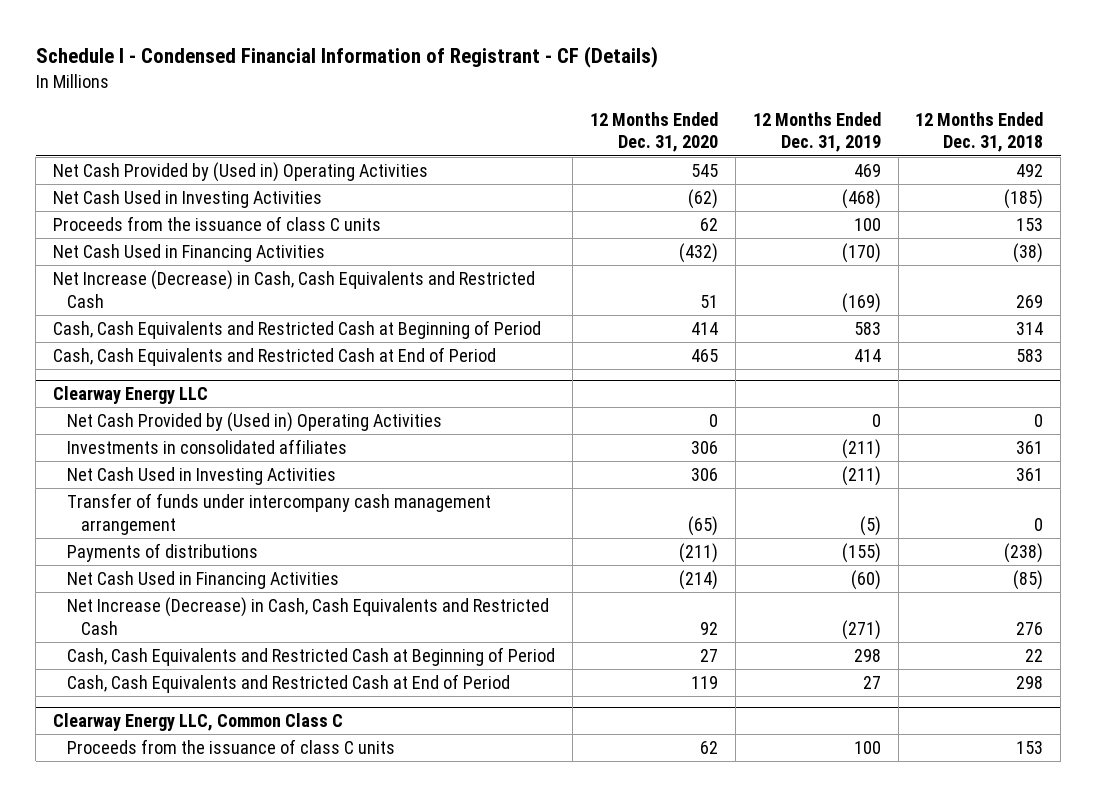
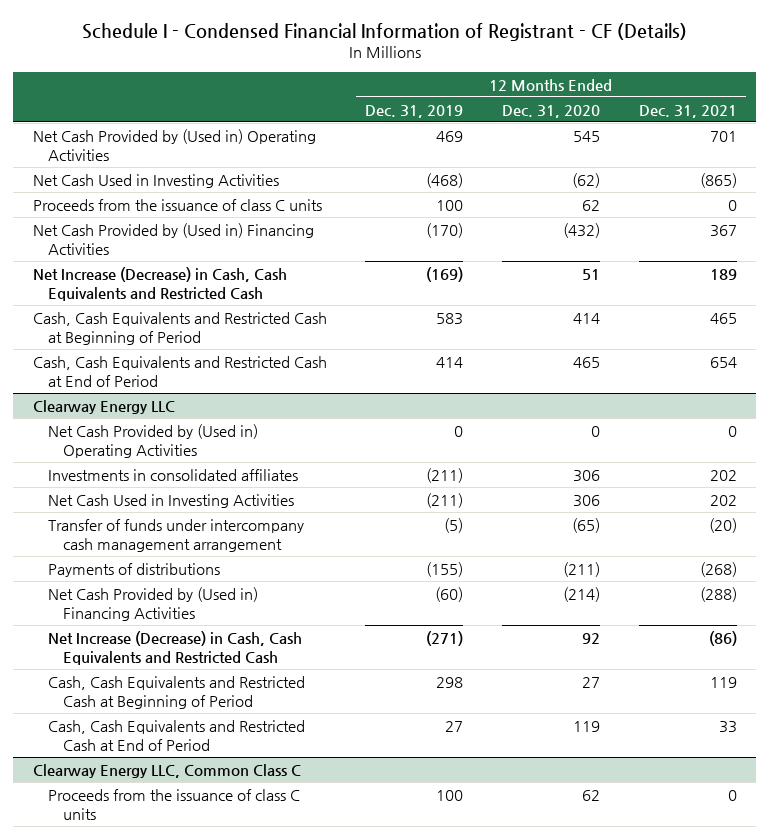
[915,111,1044,153] 12 Months Ended Dec. 31, 2018 -> none
none -> [638,104,737,118] Dec. 31, 2021
[52,243,325,262] Net Cash Used in Financing Activities -> [32,222,314,256] Net Cash Provided by (Used in) Financing Activities
[67,570,340,589] Net Cash Used in Financing Activities -> [47,586,258,622] Net Cash Provided by (Used in) Financing Activities

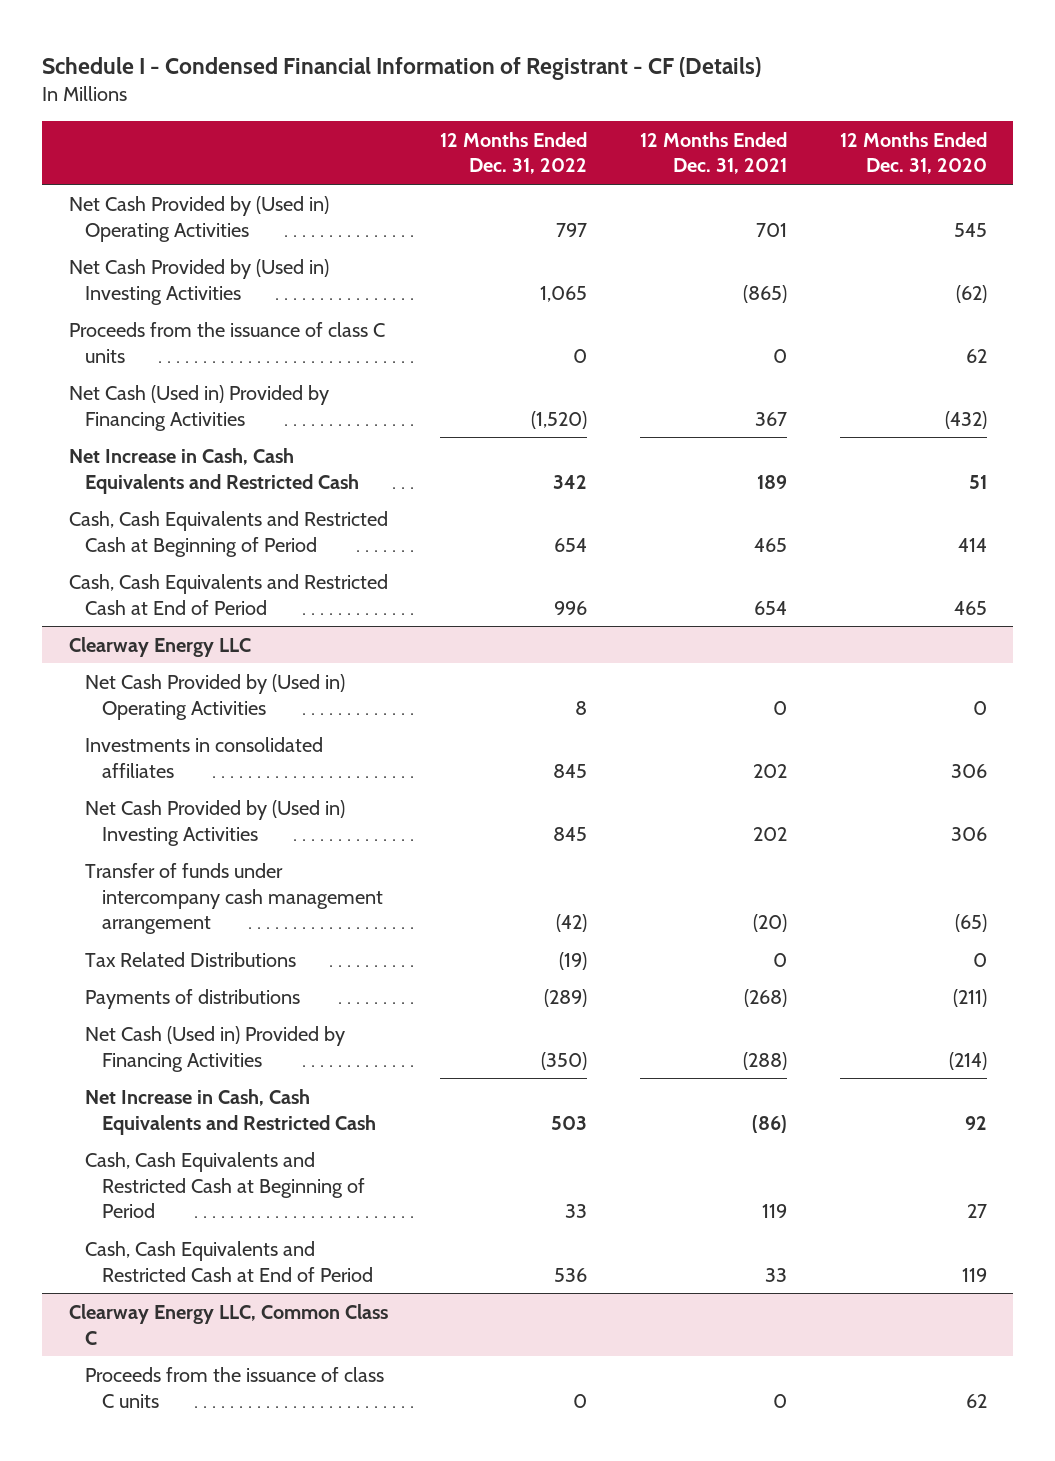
[365,104,464,118] Dec. 31, 2019 -> none
none -> [440,131,588,175] 12 Months Ended Dec. 31, 2022
[32,173,279,188] Net Cash Used in Investing Activities -> [68,258,329,305] Net Cash Provided by (Used in) Investing Activities
[32,222,314,256] Net Cash Provided by (Used in) Financing Activities -> [68,384,329,431] Net Cash (Used in) Provided by Financing Activities
[32,266,287,302] Net Increase (Decrease) in Cash, Cash Equivalents and Restricted Cash -> [68,447,360,494] Net Increase in Cash, Cash Equivalents and Restricted Cash
[47,493,294,508] Net Cash Used in Investing Activities -> [85,799,346,846] Net Cash Provided by (Used in) Investing Activities
none -> [85,951,297,967] Tax Related Distributions
[47,586,258,622] Net Cash Provided by (Used in) Financing Activities -> [85,1025,346,1072] Net Cash (Used in) Provided by Financing Activities
[47,630,302,666] Net Increase (Decrease) in Cash, Cash Equivalents and Restricted Cash -> [85,1088,376,1135] Net Increase in Cash, Cash Equivalents and Restricted Cash

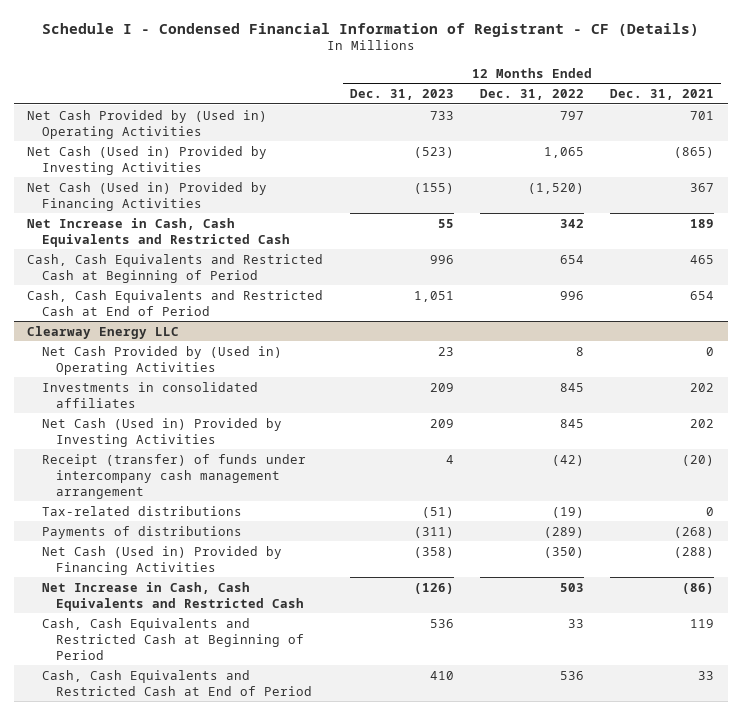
[839,131,987,175] 12 Months Ended Dec. 31, 2020 -> none
none -> [349,88,454,100] Dec. 31, 2023
[68,321,385,363] Proceeds from the issuance of class C units -> none
[68,258,329,305] Net Cash Provided by (Used in) Investing Activities -> [27,145,268,175] Net Cash (Used in) Provided by Investing Activities
[85,799,346,846] Net Cash Provided by (Used in) Investing Activities -> [41,417,282,447] Net Cash (Used in) Provided by Investing Activities
[85,862,383,935] Transfer of funds under intercompany cash management arrangement -> [41,453,306,499] Receipt (transfer) of funds under intercompany cash management arrangement
[85,951,297,967] Tax Related Distributions -> [41,505,242,516] Tax-related distributions
[68,1303,388,1345] Clearway Energy LLC, Common Class C -> none
[85,1366,385,1408] Proceeds from the issuance of class C units -> none

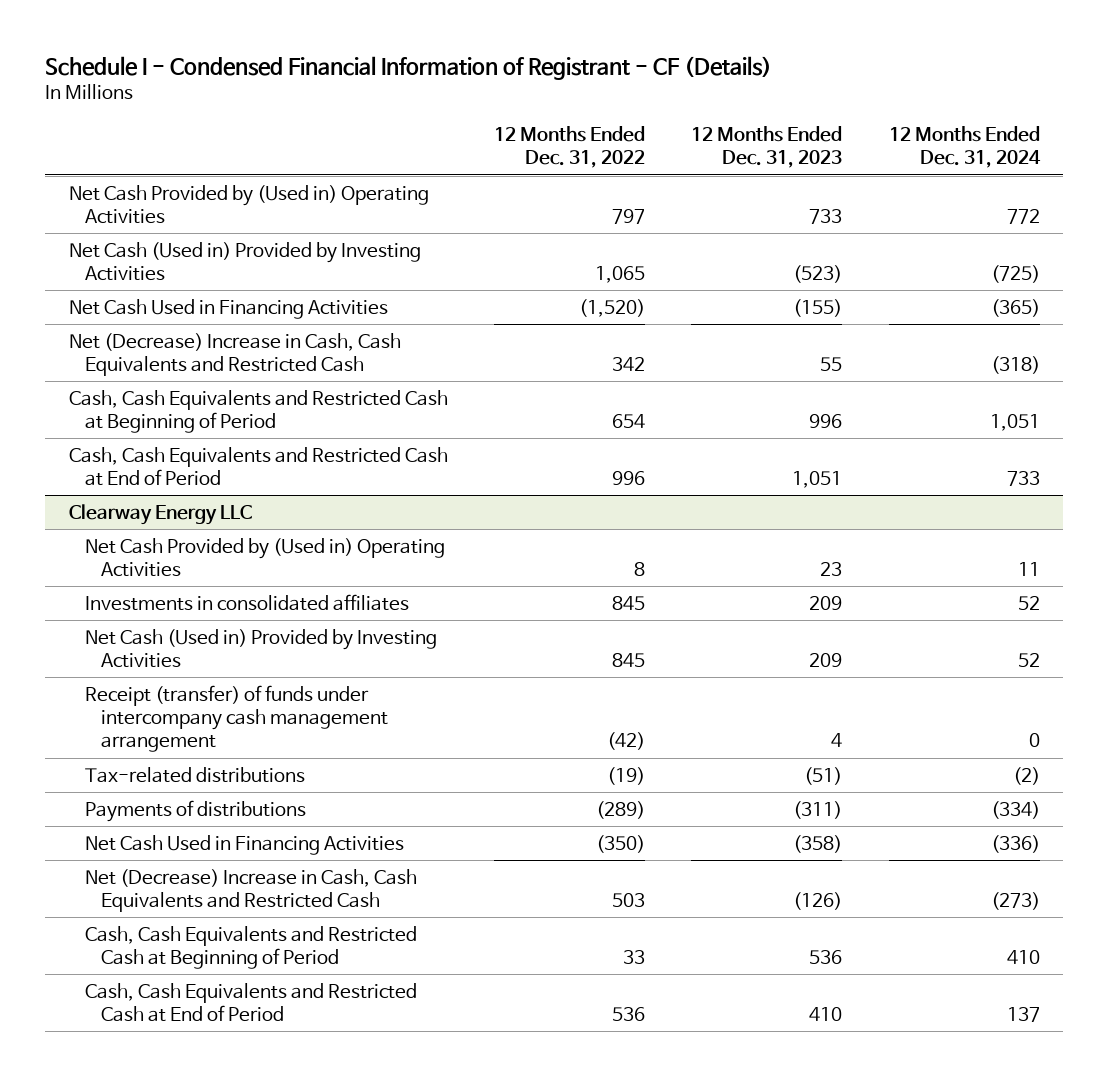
[610,88,715,100] Dec. 31, 2021 -> none
none -> [888,126,1041,169] 12 Months Ended Dec. 31, 2024
[27,181,268,211] Net Cash (Used in) Provided by Financing Activities -> [68,298,388,319] Net Cash Used in Financing Activities
[27,217,290,247] Net Increase in Cash, Cash Equivalents and Restricted Cash -> [68,332,401,376] Net (Decrease) Increase in Cash, Cash Equivalents and Restricted Cash
[41,545,282,575] Net Cash (Used in) Provided by Financing Activities -> [84,834,404,855] Net Cash Used in Financing Activities
[41,581,304,611] Net Increase in Cash, Cash Equivalents and Restricted Cash -> [84,868,417,912] Net (Decrease) Increase in Cash, Cash Equivalents and Restricted Cash

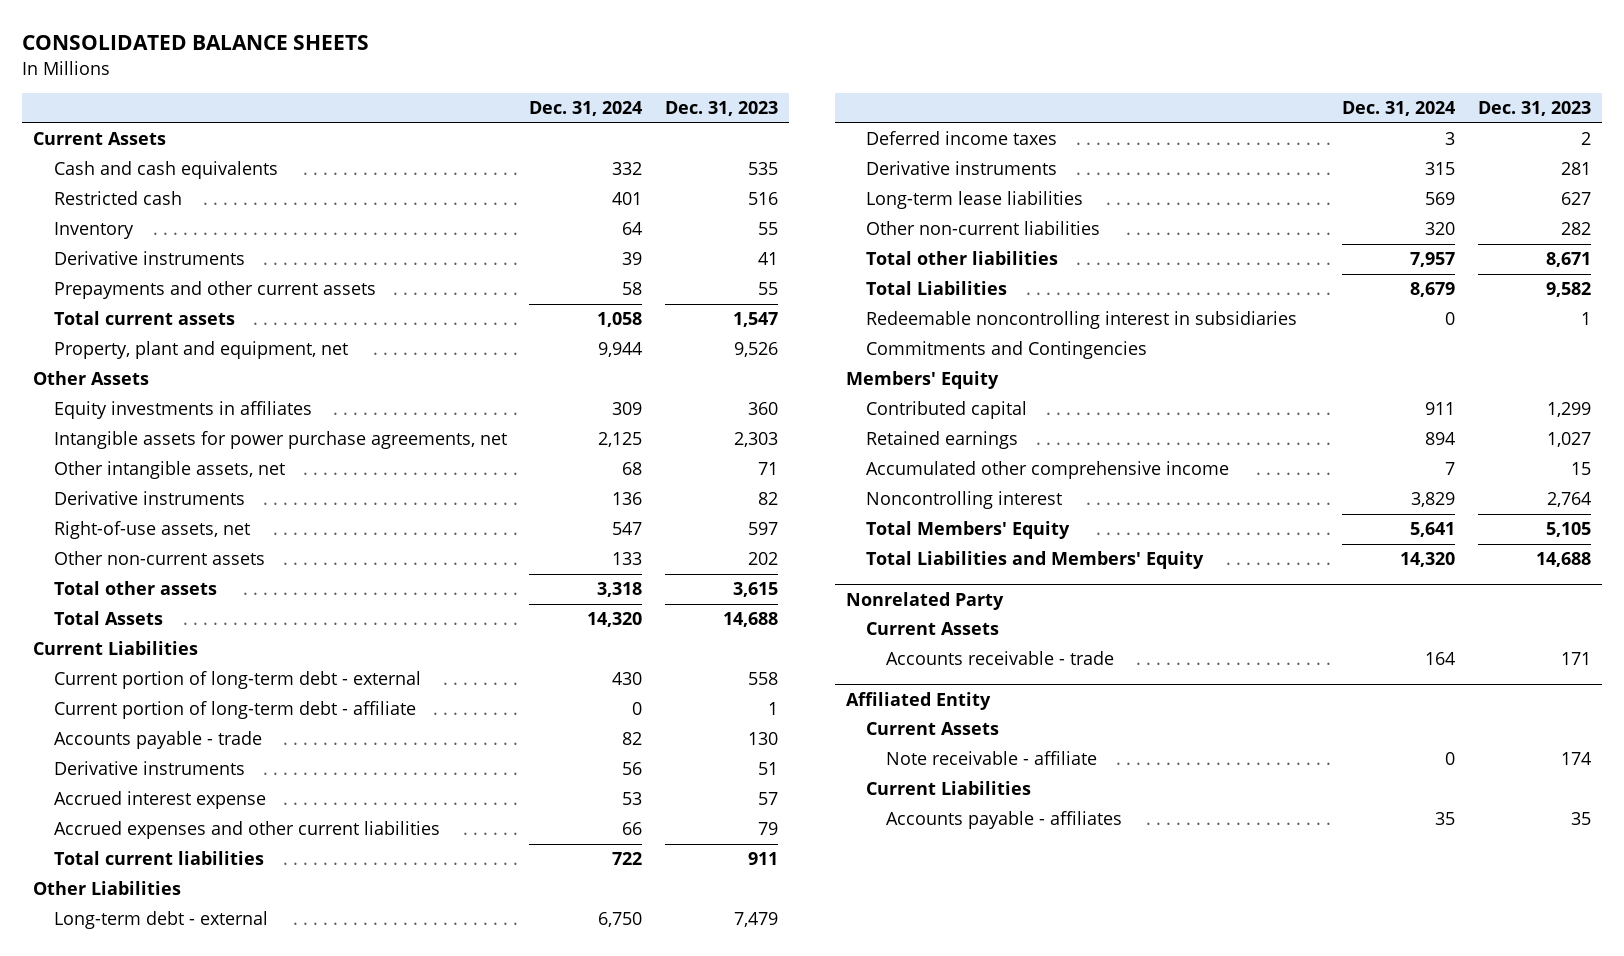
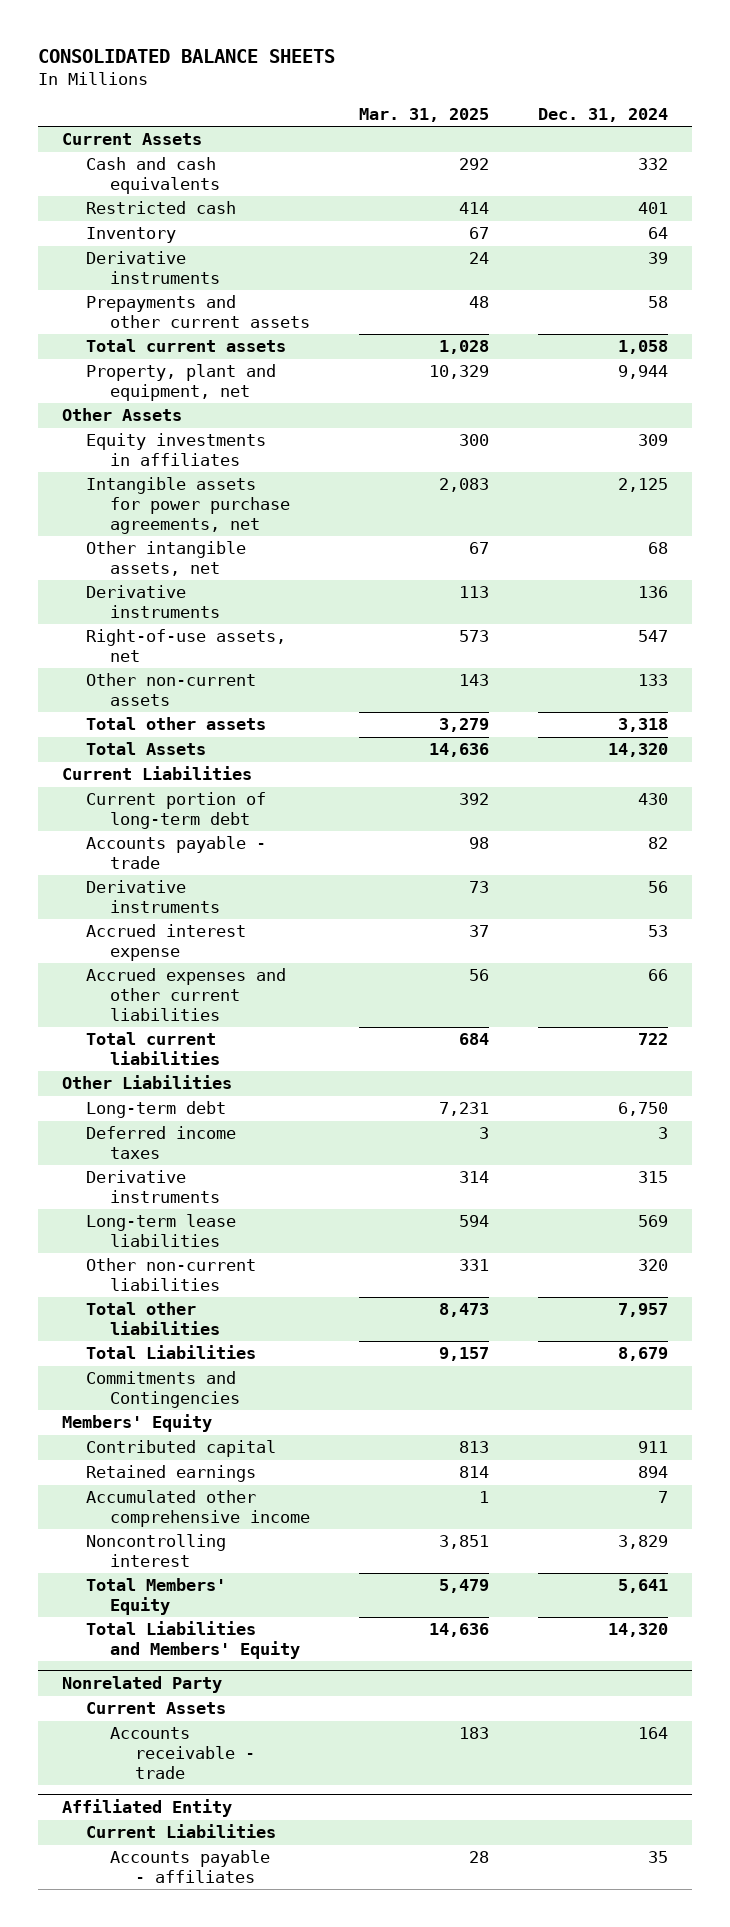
[664,101,778,117] Dec. 31, 2023 -> none
none -> [359,107,490,122] Mar. 31, 2025
[53,701,416,720] Current portion of long-term debt - affiliate -> none
[53,671,421,690] Current portion of long-term debt - external -> [86,792,267,830] Current portion of long-term debt
[53,911,268,930] Long-term debt - external -> [86,1101,227,1119] Long-term debt
[866,311,1298,330] Redeemable noncontrolling interest in subsidiaries -> none
[866,722,1000,736] Current Assets -> none
[886,751,1098,766] Note receivable - affiliate -> none

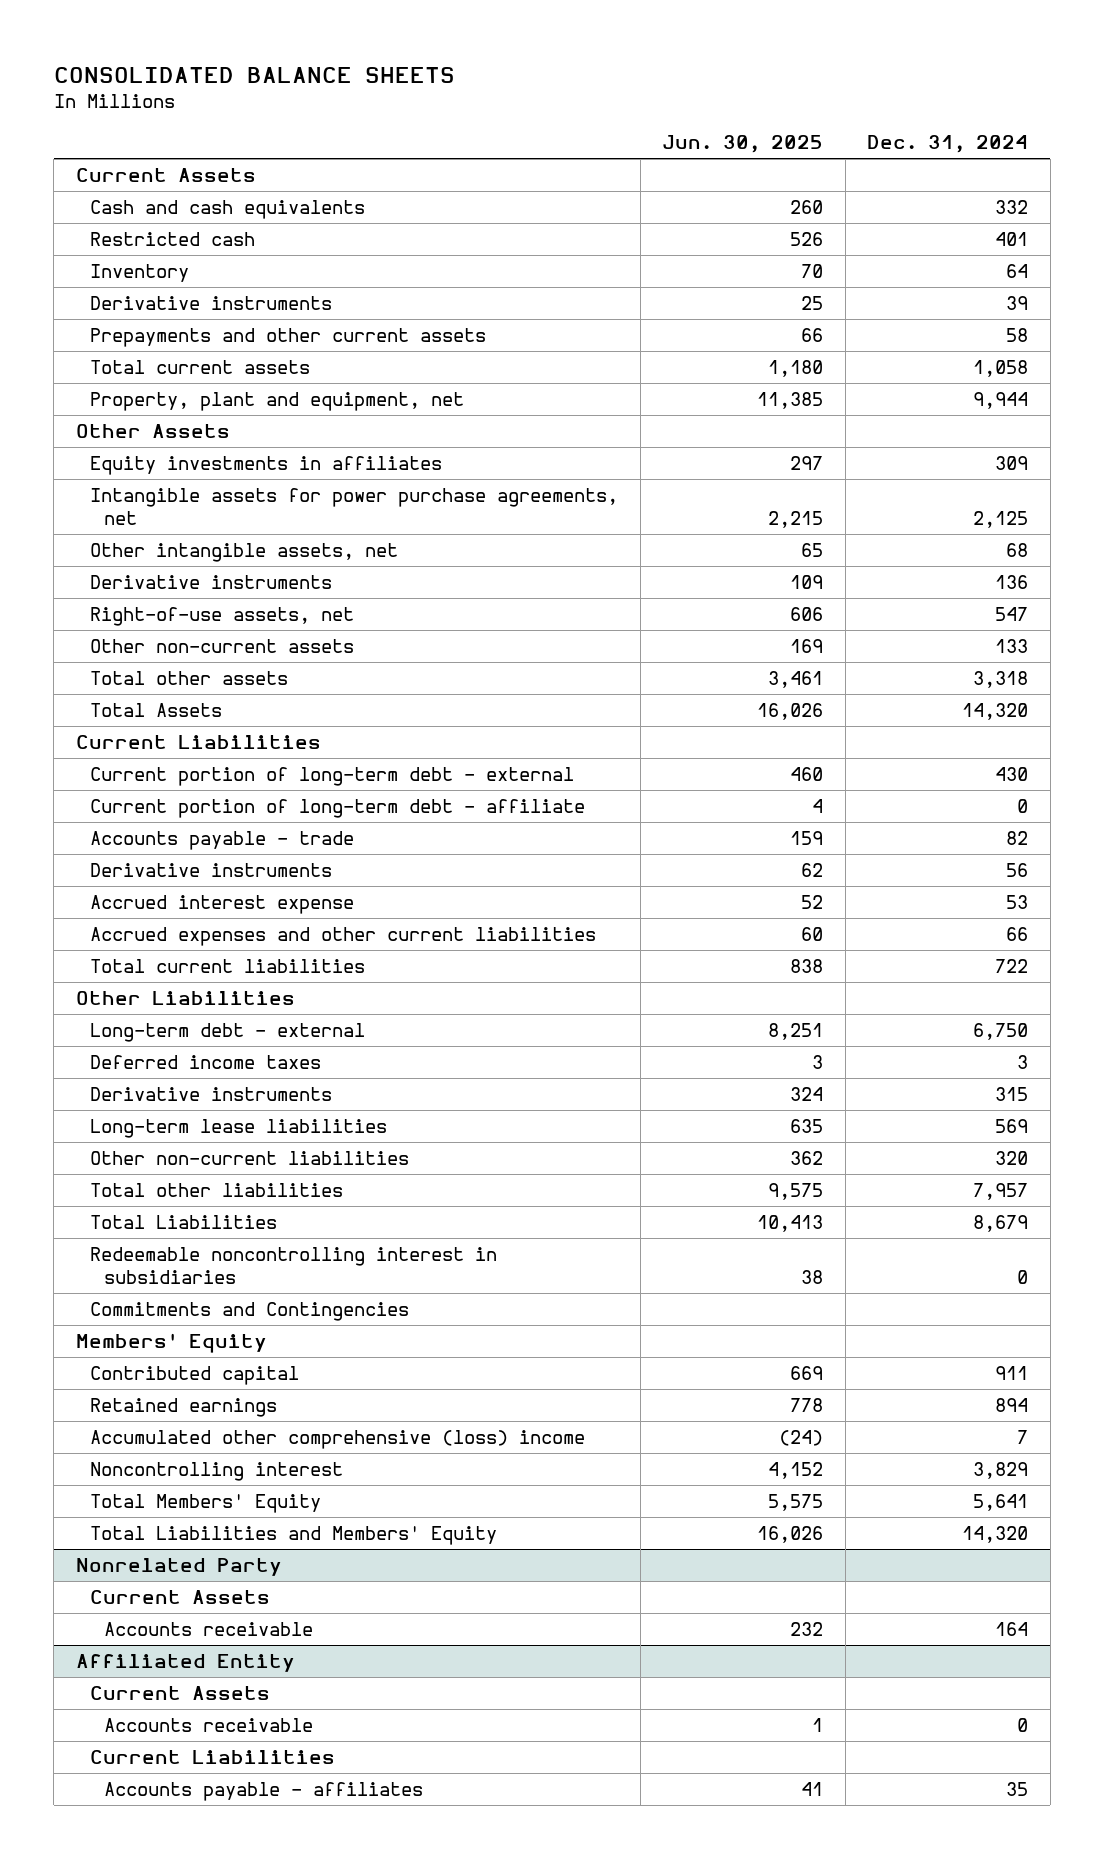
[359,107,490,122] Mar. 31, 2025 -> none
none -> [662,135,824,154] Jun. 30, 2025
[86,792,267,830] Current portion of long-term debt -> [90,767,575,787] Current portion of long-term debt - external
none -> [90,799,586,819] Current portion of long-term debt - affiliate
[86,1101,227,1119] Long-term debt -> [90,1023,366,1043] Long-term debt - external
none -> [90,1247,498,1285] Redeemable noncontrolling interest in subsidiaries
[86,1490,311,1528] Accumulated other comprehensive income -> [90,1430,586,1450] Accumulated other comprehensive (loss) income
[110,1727,255,1779] Accounts receivable - trade -> [104,1622,314,1637] Accounts receivable
none -> [90,1686,271,1701] Current Assets
none -> [104,1718,314,1733] Accounts receivable

